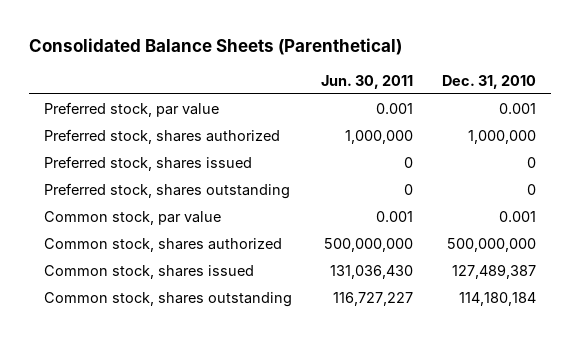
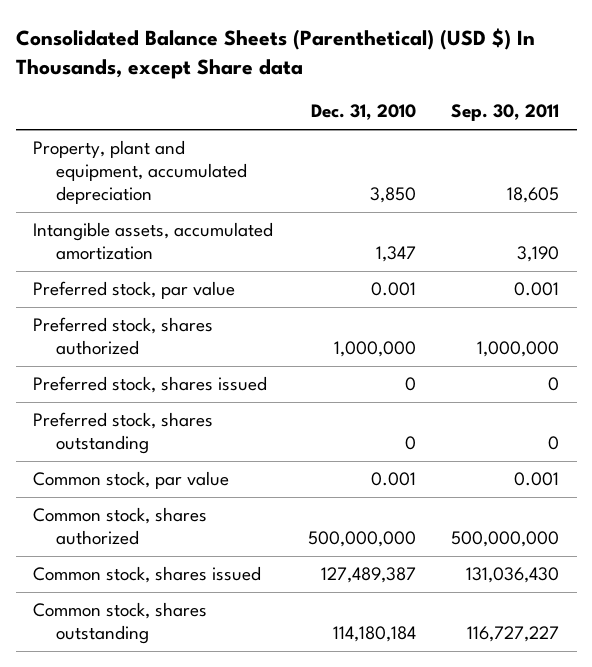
[29,38,403,56] Consolidated Balance Sheets (Parenthetical) -> [15,27,535,80] Consolidated Balance Sheets (Parenthetical) (USD $) In Thousands, except Share data
[321,74,414,89] Jun. 30, 2011 -> none
none -> [451,104,560,122] Sep. 30, 2011
none -> [33,140,247,205] Property, plant and equipment, accumulated depreciation
none -> [33,222,274,261] Intangible assets, accumulated amortization

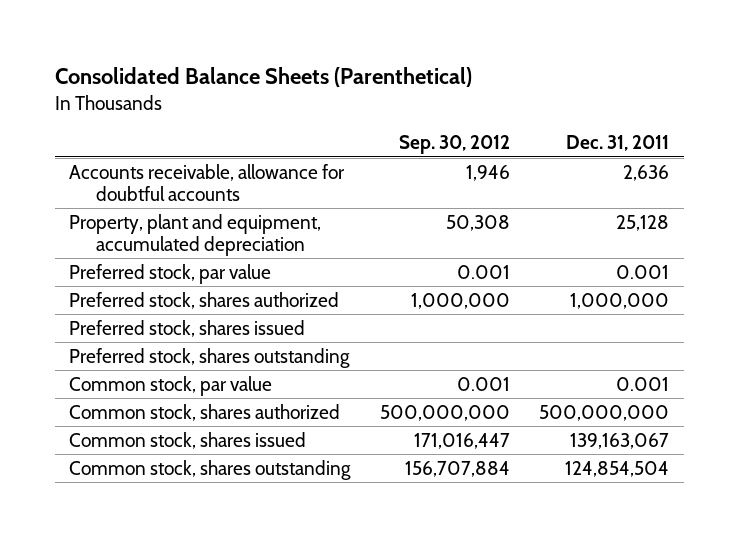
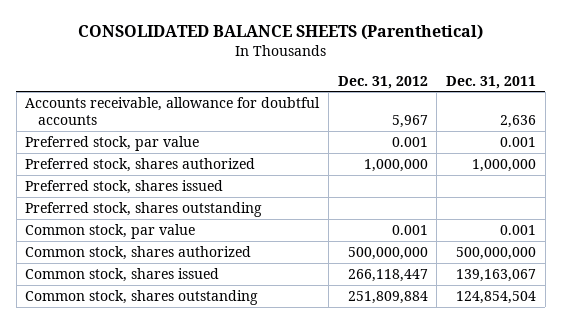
[54,67,472,88] Consolidated Balance Sheets (Parenthetical) -> [77,24,483,41] CONSOLIDATED BALANCE SHEETS (Parenthetical)
[398,135,510,155] Sep. 30, 2012 -> none
none -> [337,75,428,89] Dec. 31, 2012
[69,213,322,256] Property, plant and equipment, accumulated depreciation -> none

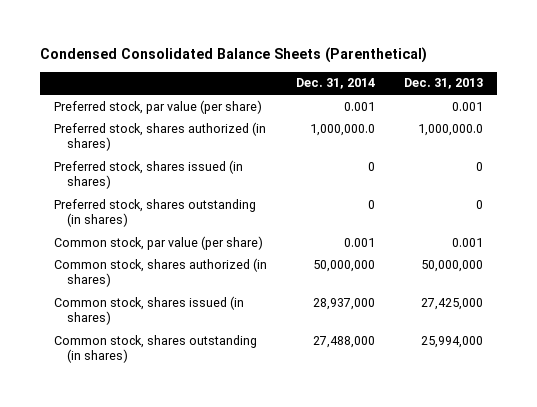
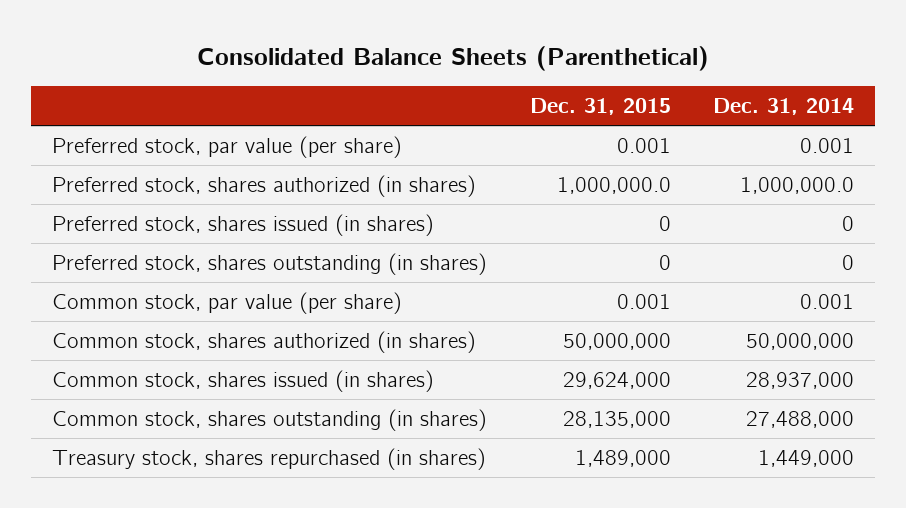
[40,47,428,64] Condensed Consolidated Balance Sheets (Parenthetical) -> [197,45,710,71] Consolidated Balance Sheets (Parenthetical)
[403,78,483,90] Dec. 31, 2013 -> none
none -> [529,98,671,116] Dec. 31, 2015
none -> [52,447,487,470] Treasury stock, shares repurchased (in shares)

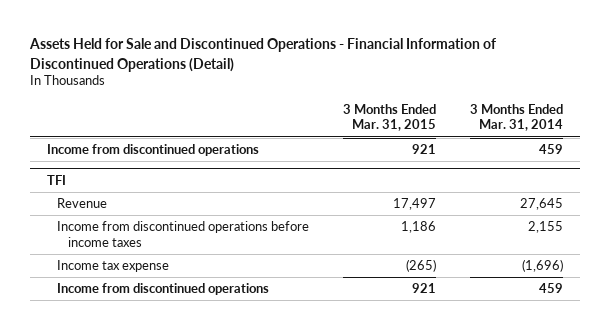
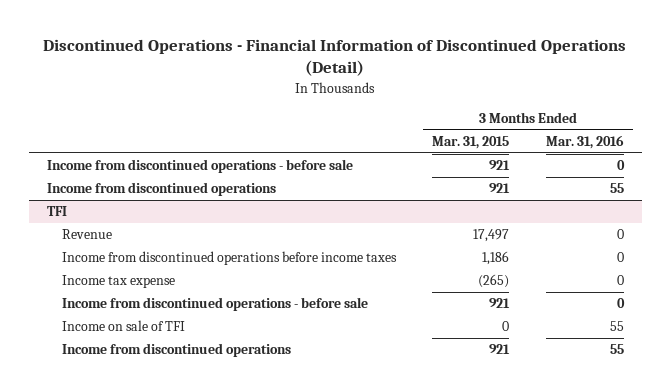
[29,38,497,72] Assets Held for Sale and Discontinued Operations - Financial Information of Discontinued Operations (Detail) -> [43,39,627,77] Discontinued Operations - Financial Information of Discontinued Operations (Detail)
[470,103,564,132] 3 Months Ended Mar. 31, 2014 -> none
none -> [545,135,624,150] Mar. 31, 2016
none -> [47,159,354,174] Income from discontinued operations - before sale
none -> [61,297,368,312] Income from discontinued operations - before sale
none -> [61,320,185,332] Income on sale of TFI

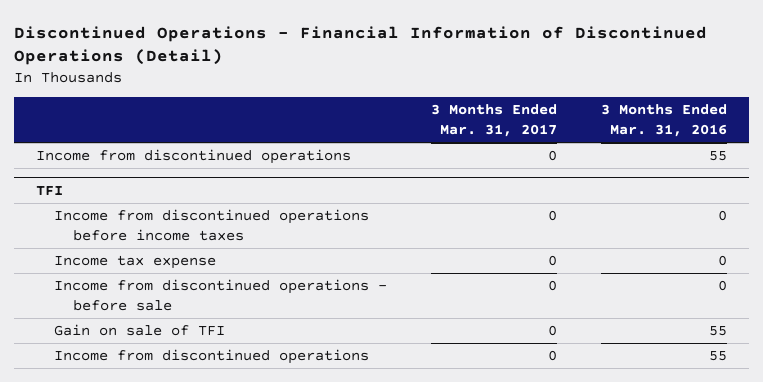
[432,136,510,150] Mar. 31, 2015 -> none
none -> [431,104,558,138] 3 Months Ended Mar. 31, 2017
[47,159,354,174] Income from discontinued operations - before sale -> none
[61,229,112,240] Revenue -> none
[61,320,185,332] Income on sale of TFI -> [54,323,226,336] Gain on sale of TFI

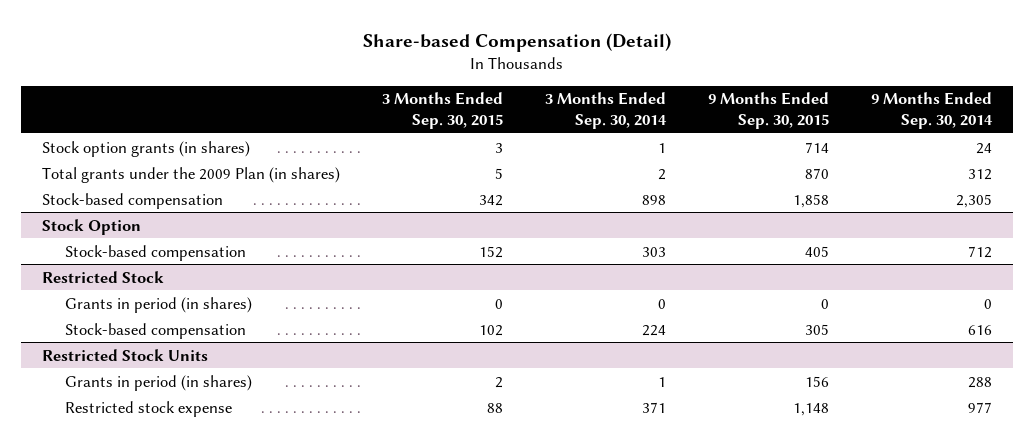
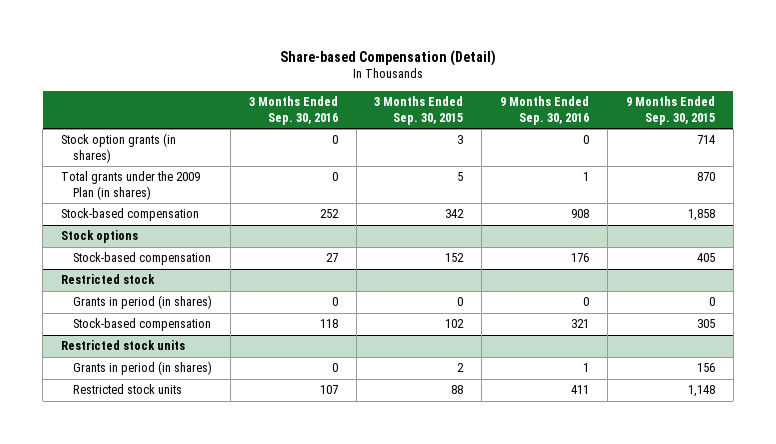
[544,92,667,129] 3 Months Ended Sep. 30, 2014 -> none
[871,92,994,129] 9 Months Ended Sep. 30, 2014 -> none
none -> [248,96,338,125] 3 Months Ended Sep. 30, 2016
none -> [500,96,590,125] 9 Months Ended Sep. 30, 2016
[41,218,141,235] Stock Option -> [60,230,138,244] Stock options
[41,270,164,283] Restricted Stock -> [60,274,155,285] Restricted stock
[41,348,208,361] Restricted Stock Units -> [60,340,185,351] Restricted stock units
[64,400,232,417] Restricted stock expense -> [72,384,182,395] Restricted stock units

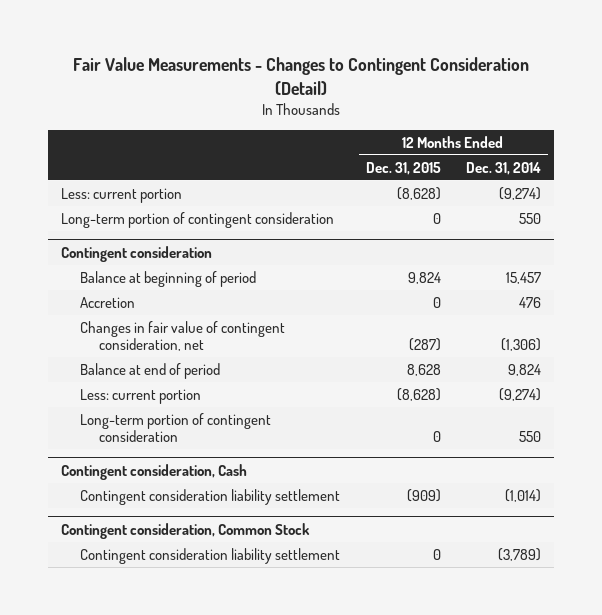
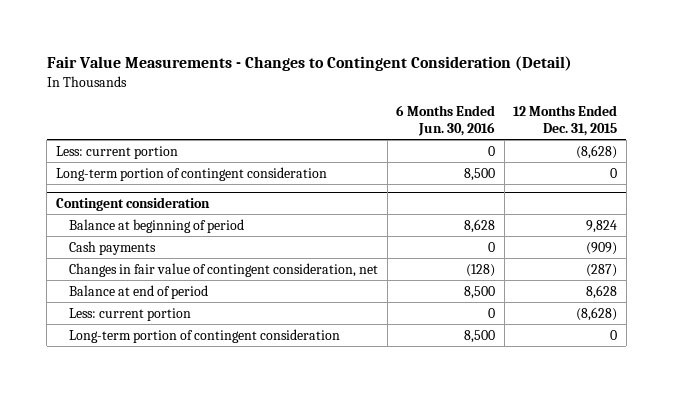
[466,161,542,175] Dec. 31, 2014 -> none
none -> [396,105,496,136] 6 Months Ended Jun. 30, 2016
[79,296,135,308] Accretion -> none
none -> [69,240,157,255] Cash payments
[60,463,247,480] Contingent consideration, Cash -> none
[79,488,340,505] Contingent consideration liability settlement -> none
[60,522,310,539] Contingent consideration, Common Stock -> none
[79,547,340,564] Contingent consideration liability settlement -> none

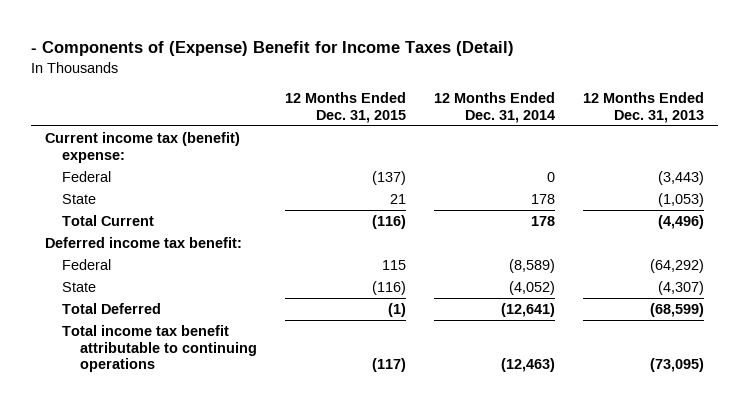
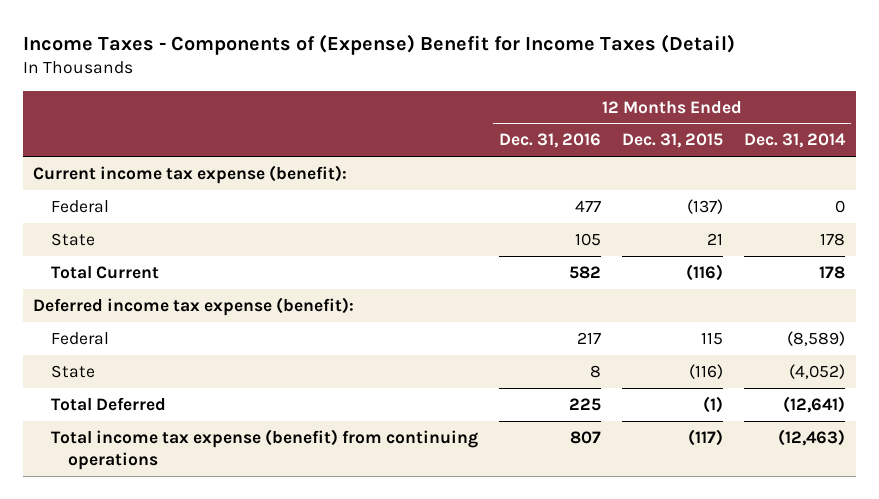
[31,41,515,57] - Components of (Expense) Benefit for Income Taxes (Detail) -> [22,33,735,55] Income Taxes - Components of (Expense) Benefit for Income Taxes (Detail)
[583,92,705,123] 12 Months Ended Dec. 31, 2013 -> none
none -> [498,133,601,149] Dec. 31, 2016
[45,132,241,163] Current income tax (benefit) expense: -> [33,164,348,184] Current income tax expense (benefit):
[45,237,243,249] Deferred income tax benefit: -> [33,296,355,316] Deferred income tax expense (benefit):
[62,325,257,373] Total income tax benefit attributable to continuing operations -> [50,428,478,470] Total income tax expense (benefit) from continuing operations

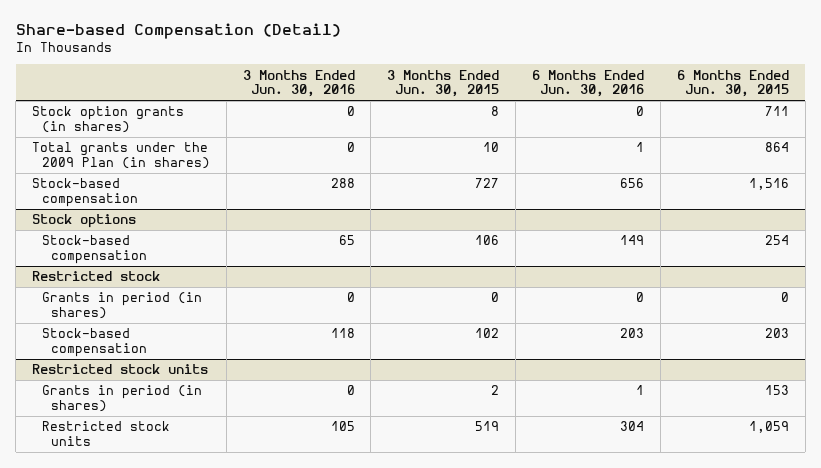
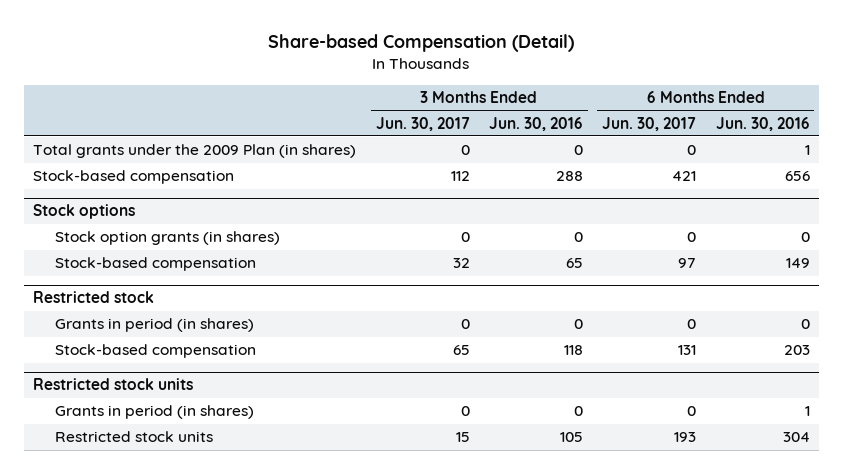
[387,69,500,98] 3 Months Ended Jun. 30, 2015 -> none
[677,69,790,98] 6 Months Ended Jun. 30, 2015 -> none
none -> [375,116,470,131] Jun. 30, 2017
none -> [602,116,697,131] Jun. 30, 2017
[32,106,185,134] Stock option grants (in shares) -> none
none -> [55,231,281,246] Stock option grants (in shares)

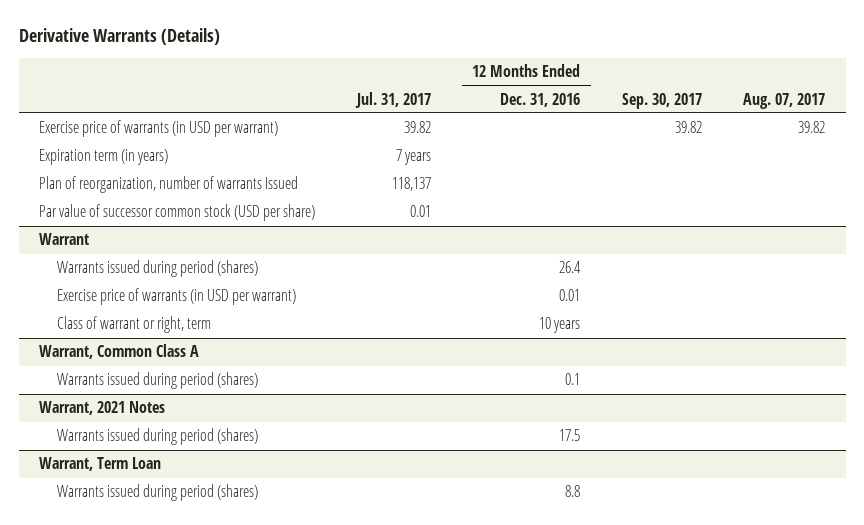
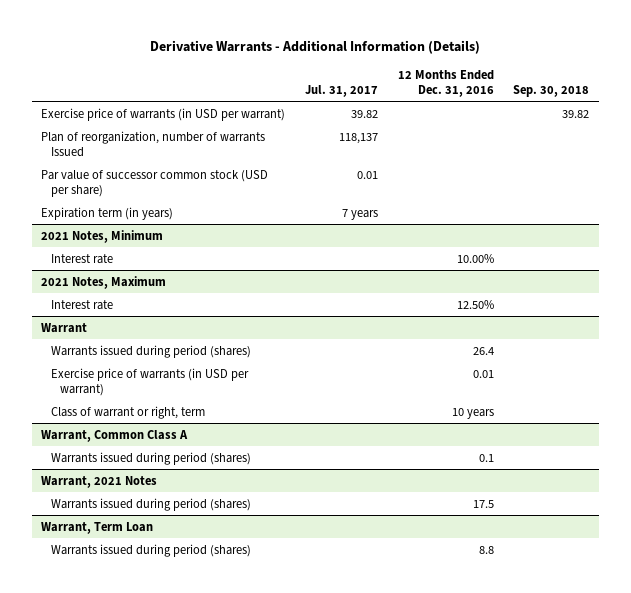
[18,28,220,46] Derivative Warrants (Details) -> [150,39,481,54] Derivative Warrants - Additional Information (Details)
[621,92,702,109] Sep. 30, 2017 -> none
[743,92,826,109] Aug. 07, 2017 -> none
none -> [513,84,590,97] Sep. 30, 2018
[39,149,169,166] Expiration term (in years) -> [41,206,174,220] Expiration term (in years)
none -> [41,229,164,243] 2021 Notes, Minimum
none -> [50,253,113,264] Interest rate
none -> [41,275,167,289] 2021 Notes, Maximum
none -> [50,299,113,310] Interest rate

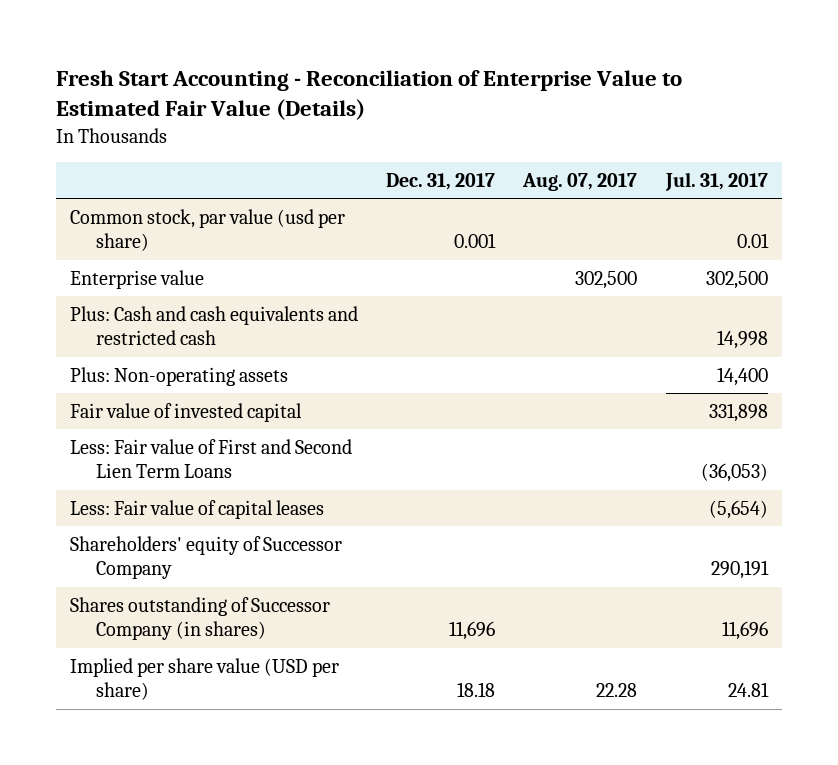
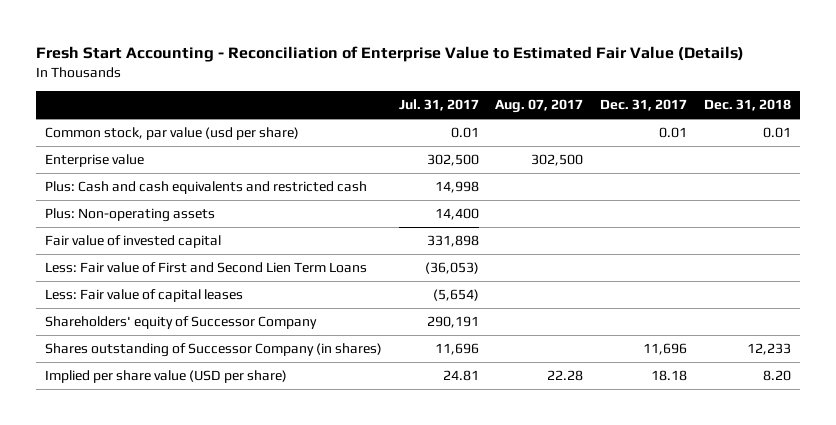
none -> [704,99,792,112] Dec. 31, 2018
[454,233,497,249] 0.001 -> [659,127,688,139] 0.01

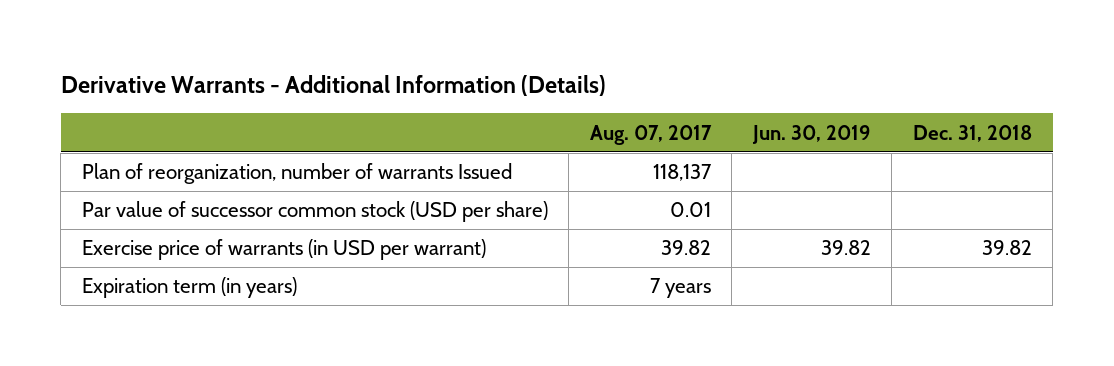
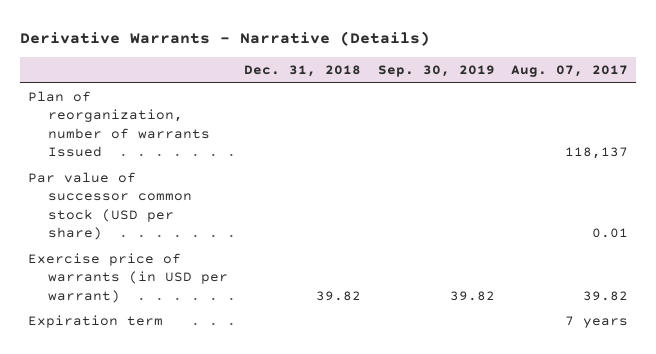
[60,74,606,96] Derivative Warrants - Additional Information (Details) -> [19,30,430,46] Derivative Warrants - Narrative (Details)
[751,124,871,144] Jun. 30, 2019 -> none
none -> [377,65,495,78] Sep. 30, 2019
[81,277,297,299] Expiration term (in years) -> [28,315,164,329] Expiration term

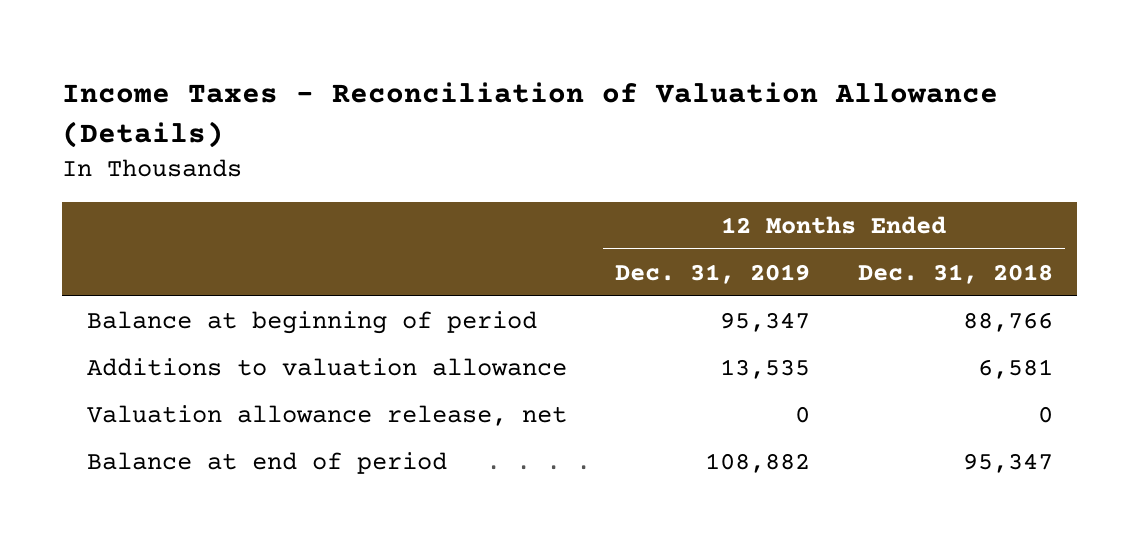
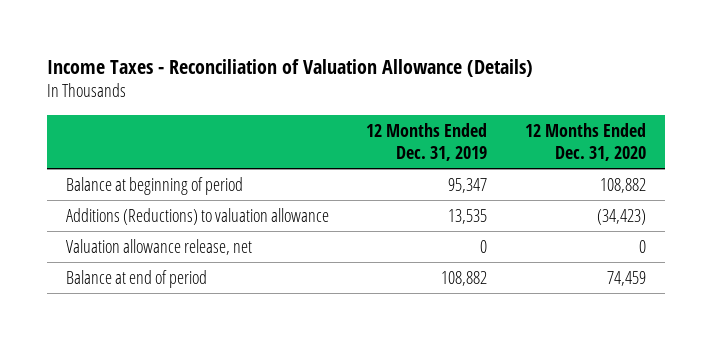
[858,263,1054,284] Dec. 31, 2018 -> none
none -> [525,122,647,161] 12 Months Ended Dec. 31, 2020
[86,357,567,376] Additions to valuation allowance -> [65,207,329,225] Additions (Reductions) to valuation allowance

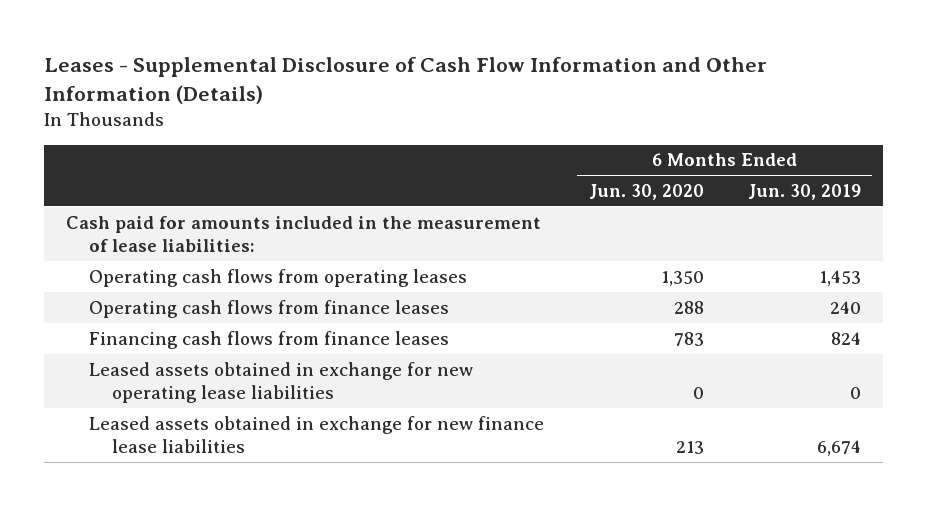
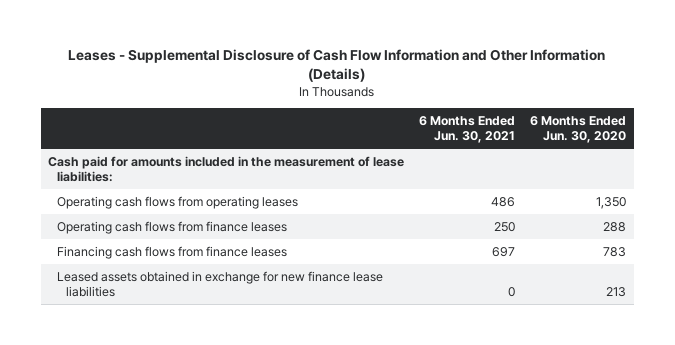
[748,183,862,200] Jun. 30, 2019 -> none
none -> [419,115,516,144] 6 Months Ended Jun. 30, 2021
[89,361,474,404] Leased assets obtained in exchange for new operating lease liabilities -> none

